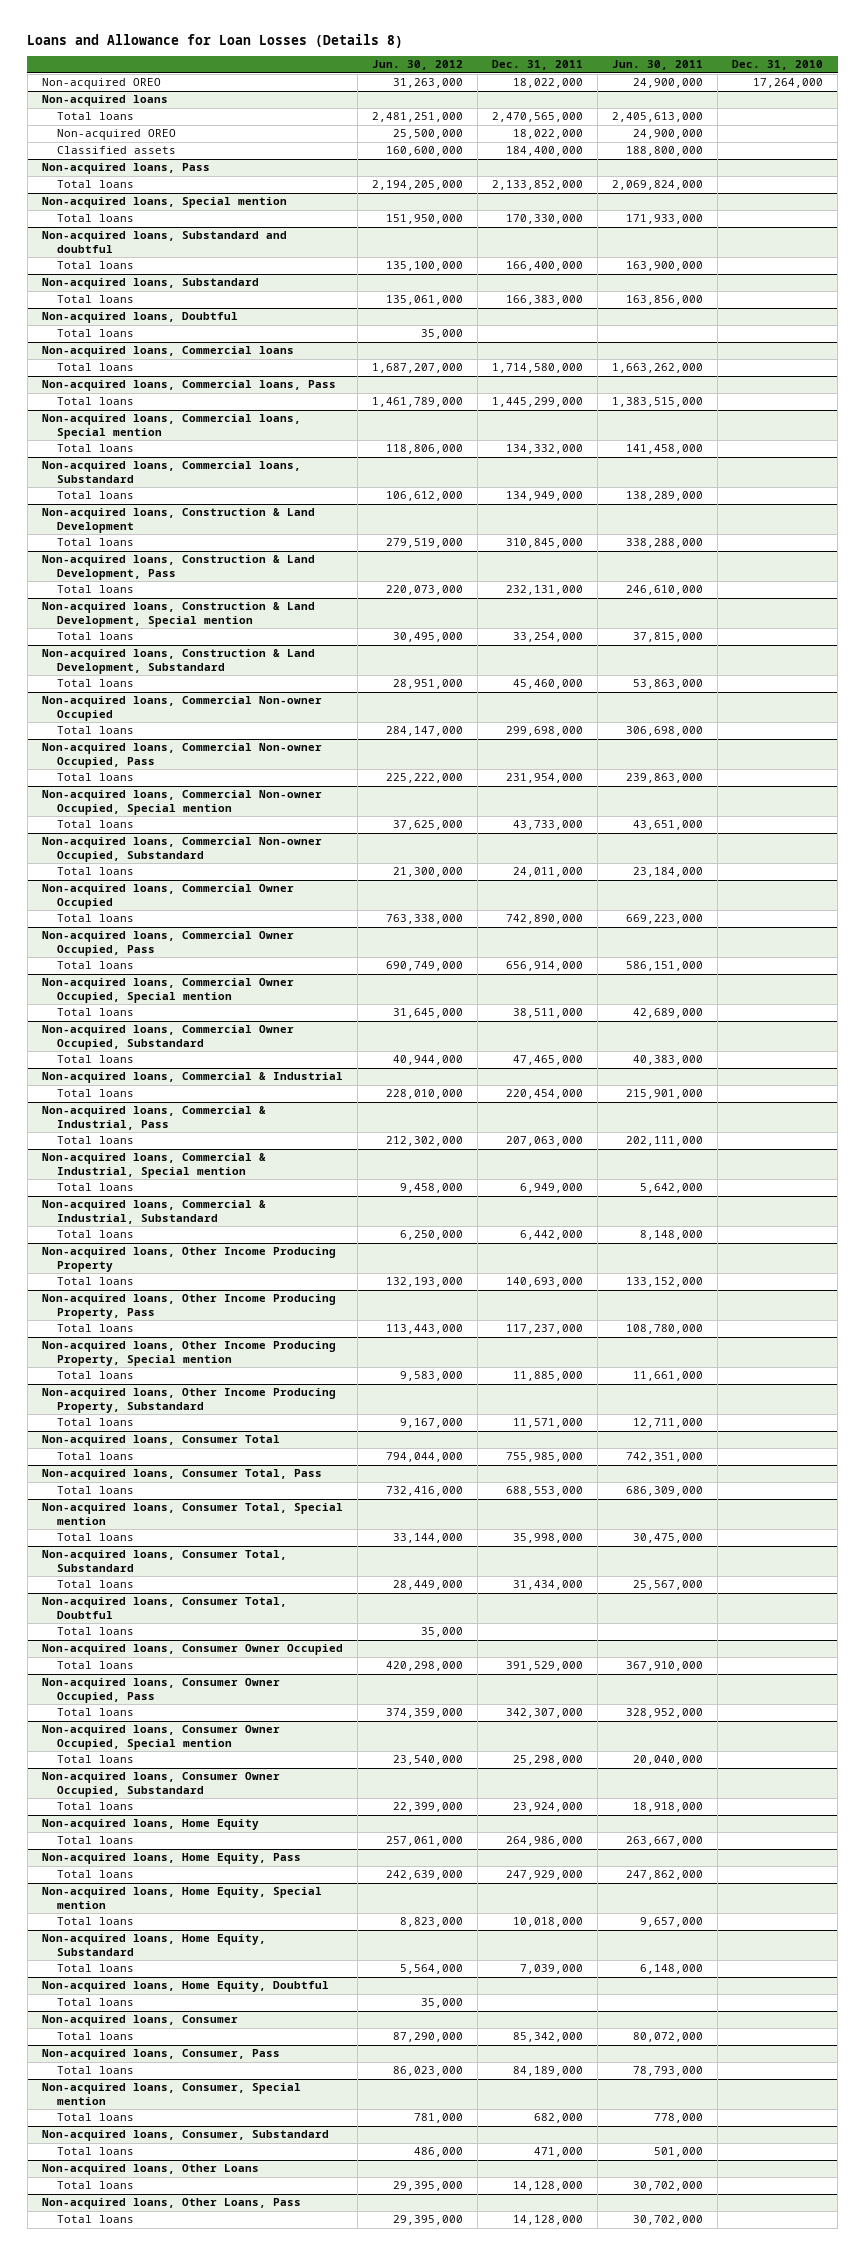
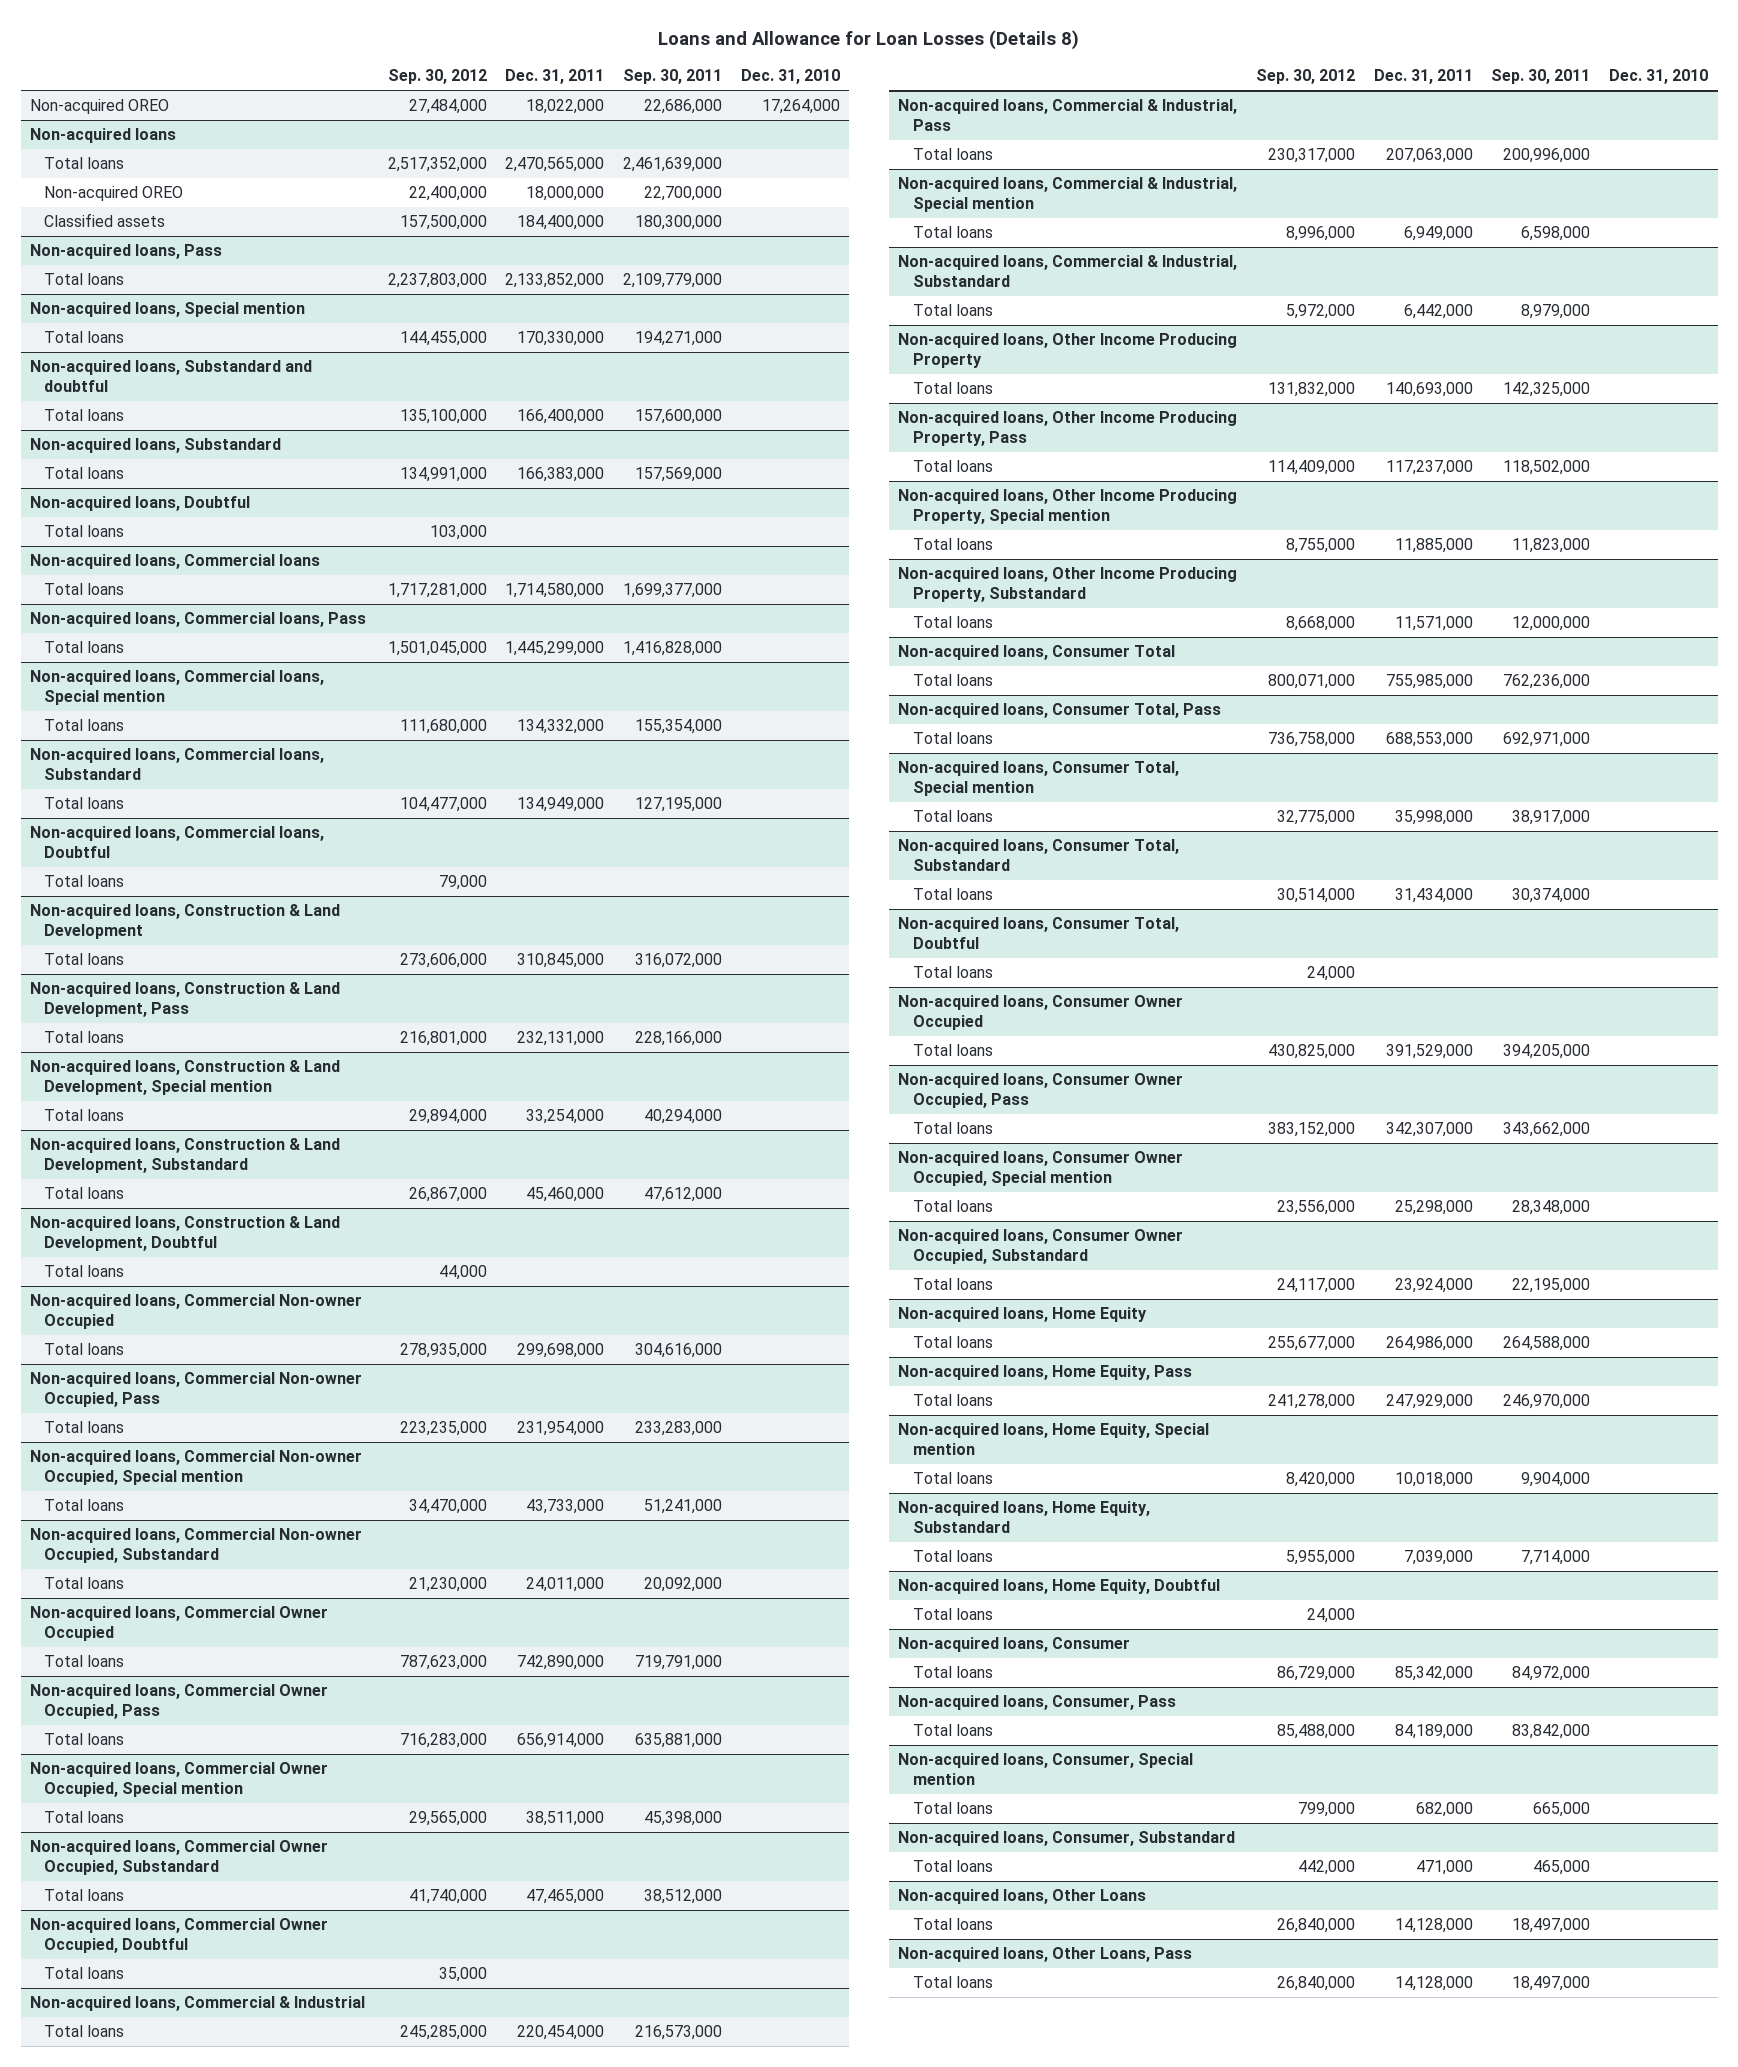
[371,60,463,71] Jun. 30, 2012 -> none
[611,60,703,71] Jun. 30, 2011 -> none
none -> [387,69,487,85] Sep. 30, 2012
none -> [623,69,723,85] Sep. 30, 2011
[512,129,583,140] 18,022,000 -> [526,186,605,202] 18,000,000
none -> [29,826,324,858] Non-acquired loans, Commercial loans, Doubtful
none -> [44,875,125,888] Total loans
none -> [29,1216,340,1251] Non-acquired loans, Construction & Land Development, Doubtful
none -> [44,1265,125,1278] Total loans
none -> [29,1918,328,1953] Non-acquired loans, Commercial Owner Occupied, Doubtful
none -> [44,1967,125,1980] Total loans

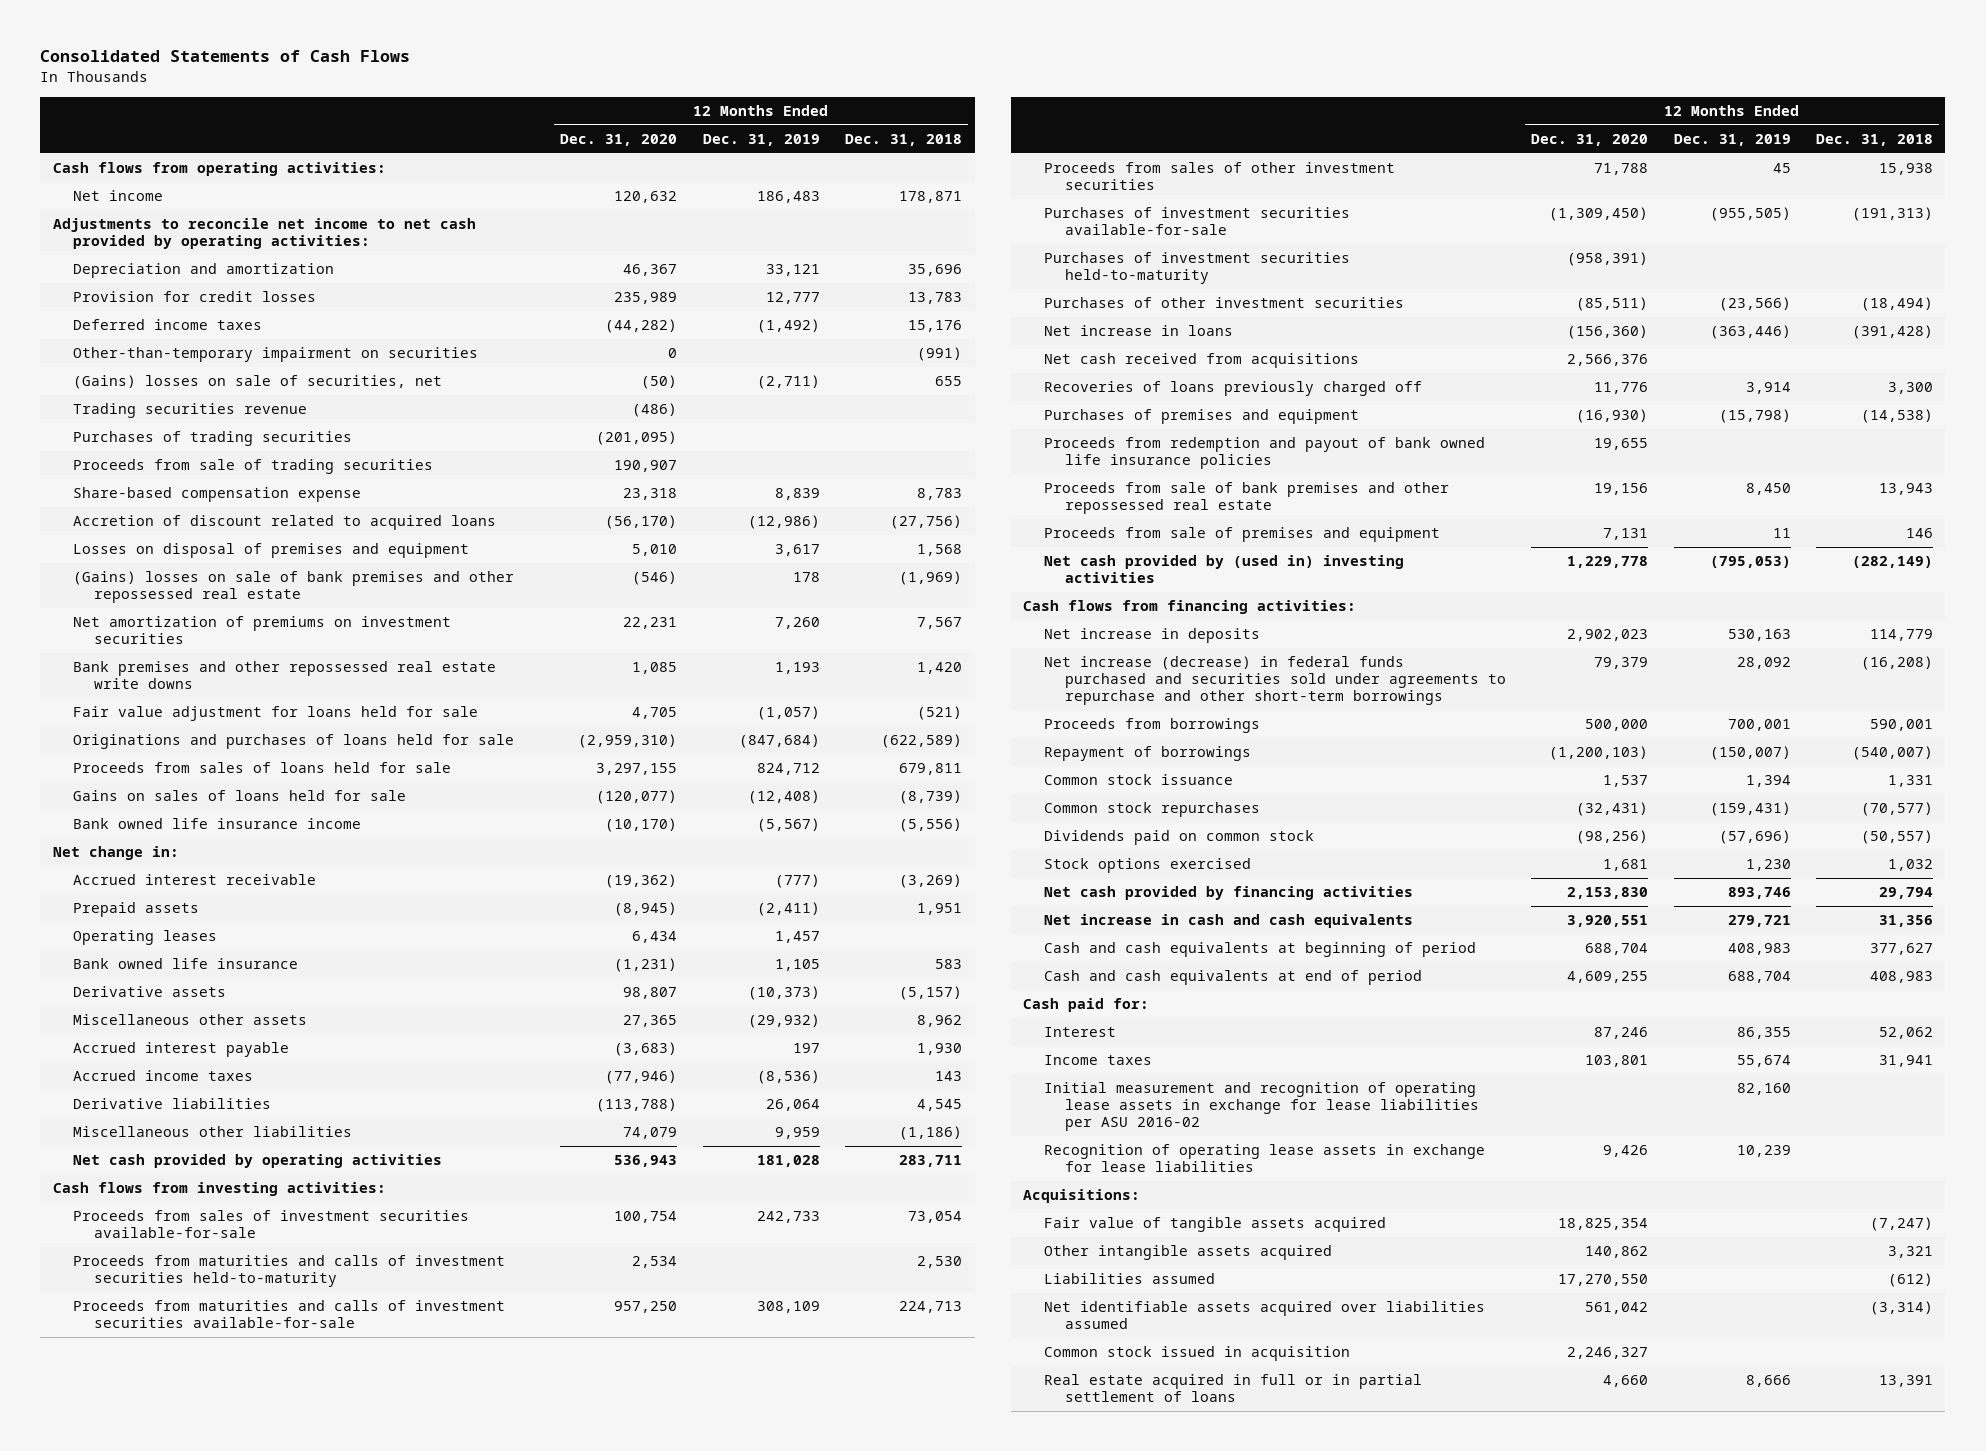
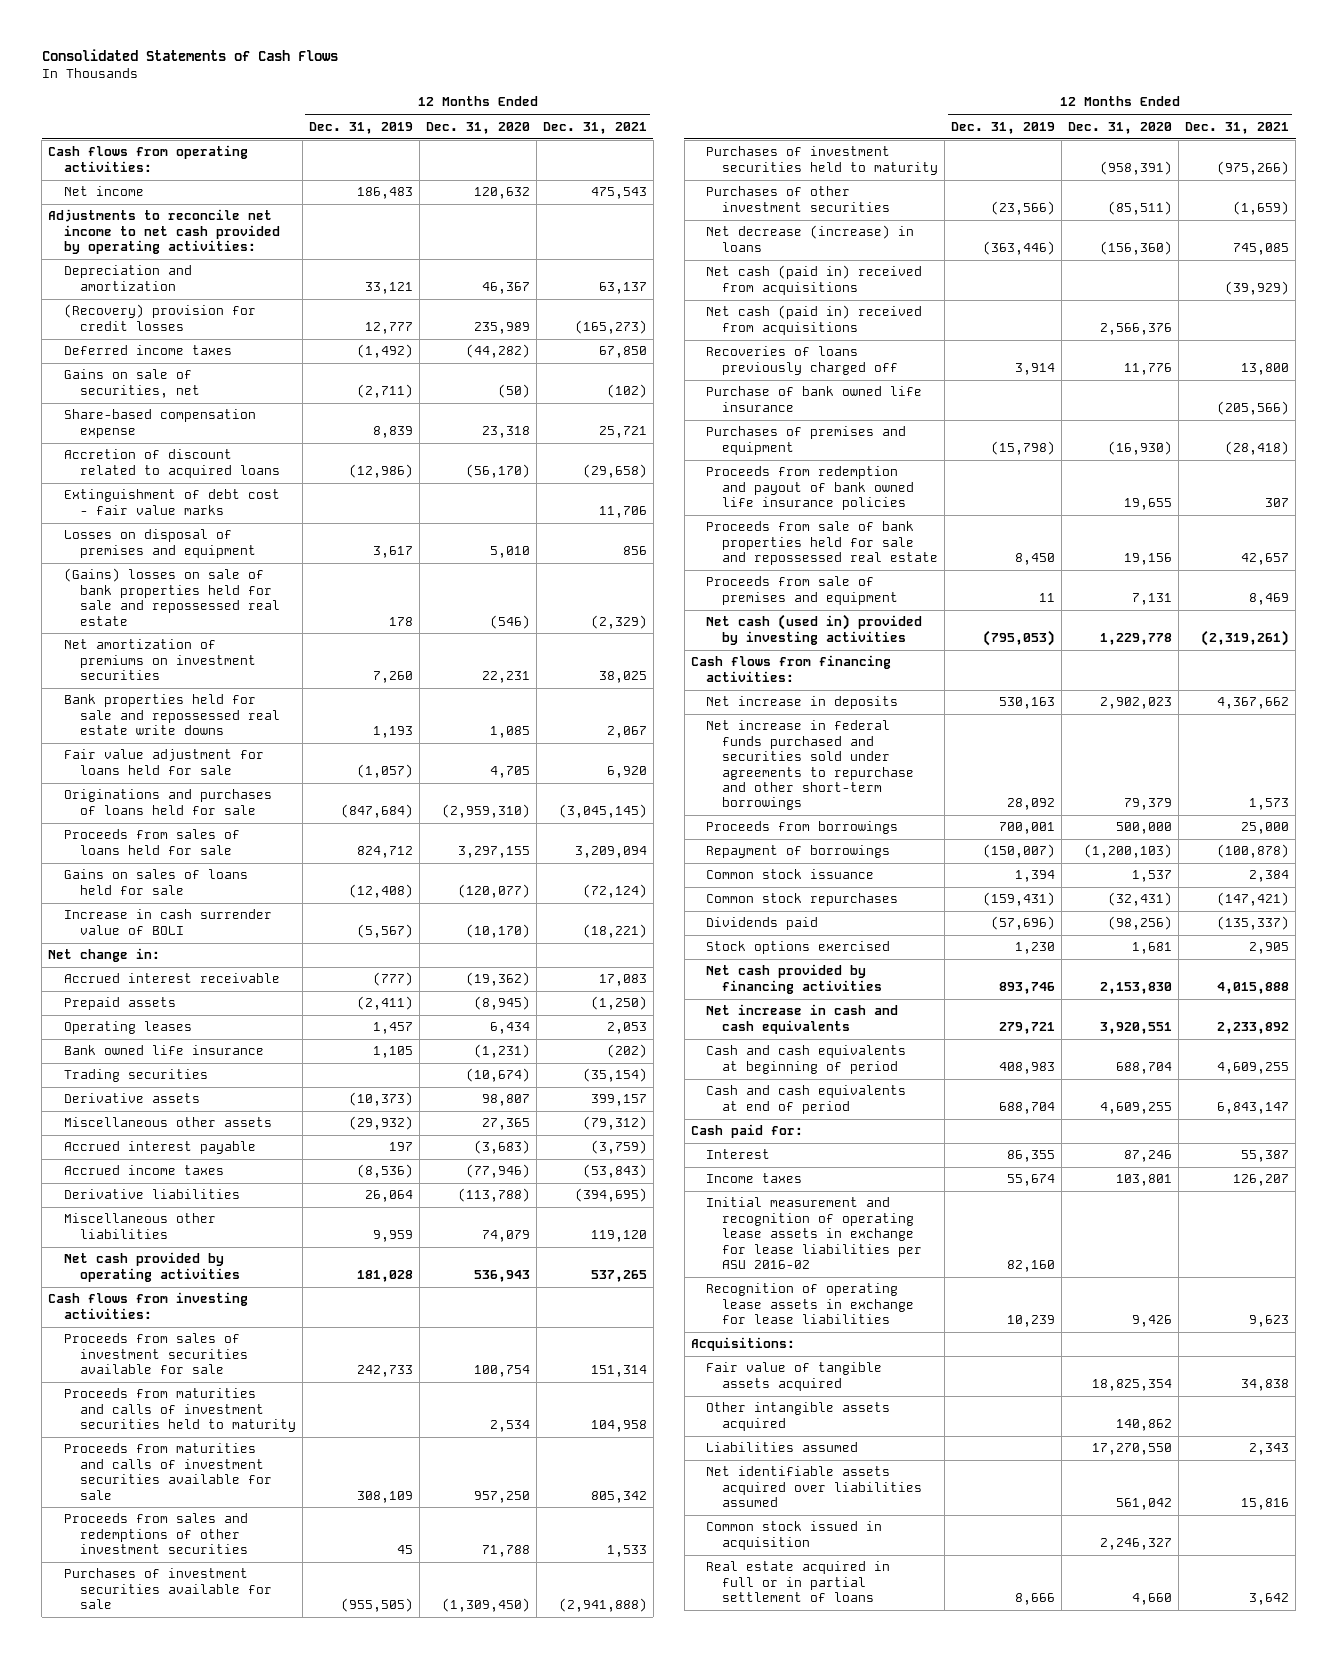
[845,133,963,146] Dec. 31, 2018 -> none
none -> [542,121,647,134] Dec. 31, 2021
[73,291,317,303] Provision for credit losses -> [63,304,256,331] (Recovery) provision for credit losses
[73,347,479,363] Other-than-temporary impairment on securities -> none
[73,403,308,419] Trading securities revenue -> none
[73,431,353,447] Purchases of trading securities -> none
[73,459,434,475] Proceeds from sale of trading securities -> none
[73,375,443,390] (Gains) losses on sale of securities, net -> [63,369,200,398] Gains on sale of securities, net
none -> [63,489,280,515] Extinguishment of debt cost - fair value marks
[73,571,515,604] (Gains) losses on sale of bank premises and other repossessed real estate -> [63,568,280,626] (Gains) losses on sale of bank properties held for sale and repossessed real estate
[73,661,497,690] Bank premises and other repossessed real estate write downs -> [63,694,280,736] Bank properties held for sale and repossessed real estate write downs
[73,818,362,830] Bank owned life insurance income -> [63,909,272,935] Increase in cash surrender value of BOLI
none -> [63,1069,208,1083] Trading securities
[73,1210,470,1239] Proceeds from sales of investment securities available-for-sale -> [63,1333,248,1375] Proceeds from sales of investment securities available for sale
[73,1255,506,1288] Proceeds from maturities and calls of investment securities held-to-maturity -> [63,1388,296,1433] Proceeds from maturities and calls of investment securities held to maturity
[73,1300,506,1329] Proceeds from maturities and calls of investment securities available-for-sale -> [63,1443,272,1500] Proceeds from maturities and calls of investment securities available for sale
[1044,162,1396,191] Proceeds from sales of other investment securities -> [63,1513,248,1555] Proceeds from sales and redemptions of other investment securities
[1044,207,1351,236] Purchases of investment securities available-for-sale -> [63,1568,272,1610] Purchases of investment securities available for sale
[1044,252,1351,285] Purchases of investment securities held-to-maturity -> [706,146,938,175] Purchases of investment securities held to maturity
[1044,325,1234,337] Net increase in loans -> [706,225,915,252] Net decrease (increase) in loans
none -> [706,265,923,295] Net cash (paid in) received from acquisitions
[1044,353,1360,369] Net cash received from acquisitions -> [706,305,923,335] Net cash (paid in) received from acquisitions
none -> [706,386,923,412] Purchase of bank owned life insurance
[1044,482,1450,515] Proceeds from sale of bank premises and other repossessed real estate -> [706,521,938,566] Proceeds from sale of bank properties held for sale and repossessed real estate
[1044,555,1405,584] Net cash provided by (used in) investing activities -> [706,614,923,645] Net cash (used in) provided by investing activities
[1044,656,1506,706] Net increase (decrease) in federal funds purchased and securities sold under agreements to repurchase and other short-term borrowings -> [706,720,914,811] Net increase in federal funds purchased and securities sold under agreements to repurchase and other short-term borrowings
[1044,830,1315,846] Dividends paid on common stock -> [706,917,819,931] Dividends paid

